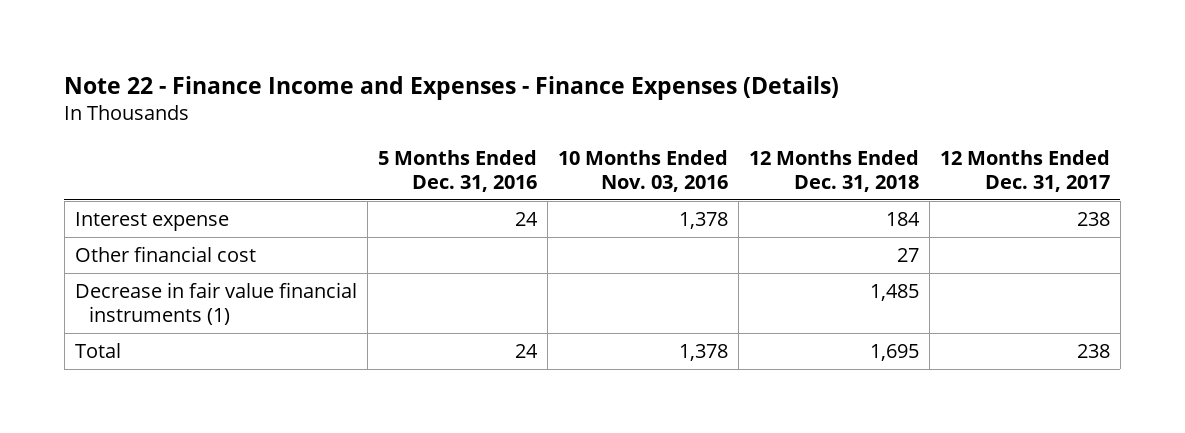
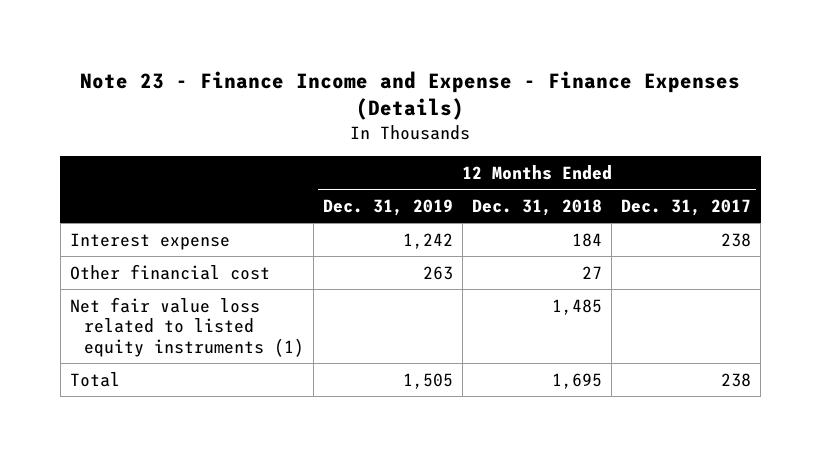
[64,76,840,101] Note 22 - Finance Income and Expenses - Finance Expenses (Details) -> [80,70,741,120] Note 23 - Finance Income and Expense - Finance Expenses (Details)
[377,149,537,192] 5 Months Ended Dec. 31, 2016 -> none
[557,149,728,192] 10 Months Ended Nov. 03, 2016 -> none
none -> [322,199,453,217] Dec. 31, 2019
[74,281,357,325] Decrease in fair value financial instruments (1) -> [69,296,304,358] Net fair value loss related to listed equity instruments (1)

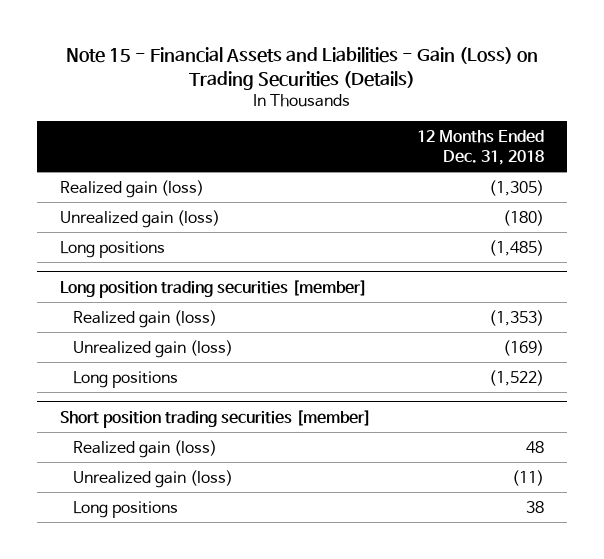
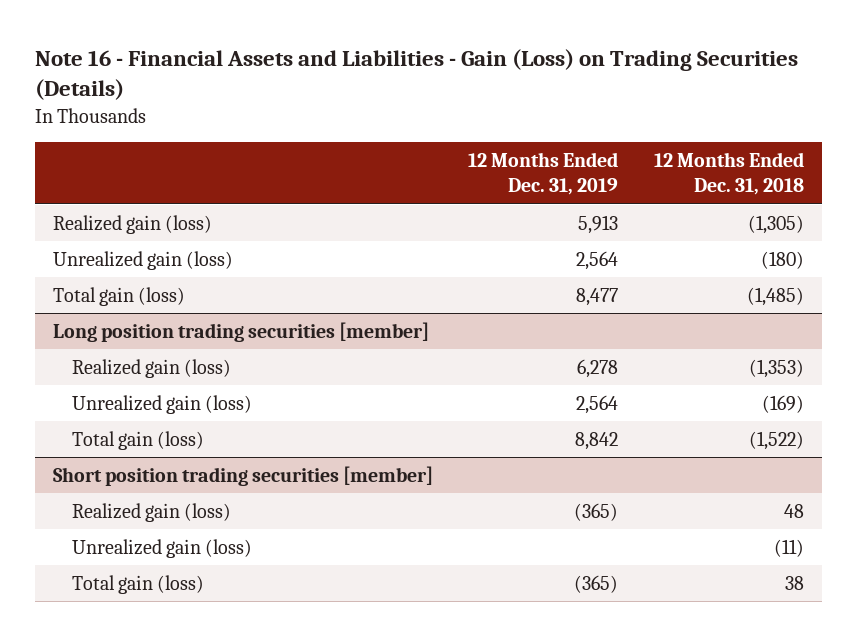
[65,46,538,90] Note 15 - Financial Assets and Liabilities - Gain (Loss) on Trading Securities (Details) -> [35,48,799,101] Note 16 - Financial Assets and Liabilities - Gain (Loss) on Trading Securities (Details)
none -> [468,152,619,196] 12 Months Ended Dec. 31, 2019
[59,240,165,258] Long positions -> [52,286,185,306] Total gain (loss)
[72,370,178,388] Long positions -> [71,430,204,450] Total gain (loss)
[72,500,178,518] Long positions -> [71,574,204,594] Total gain (loss)

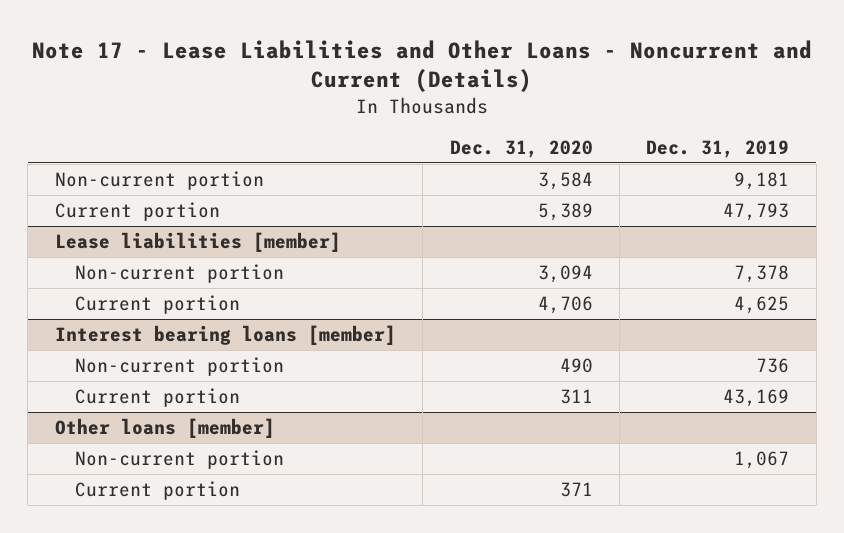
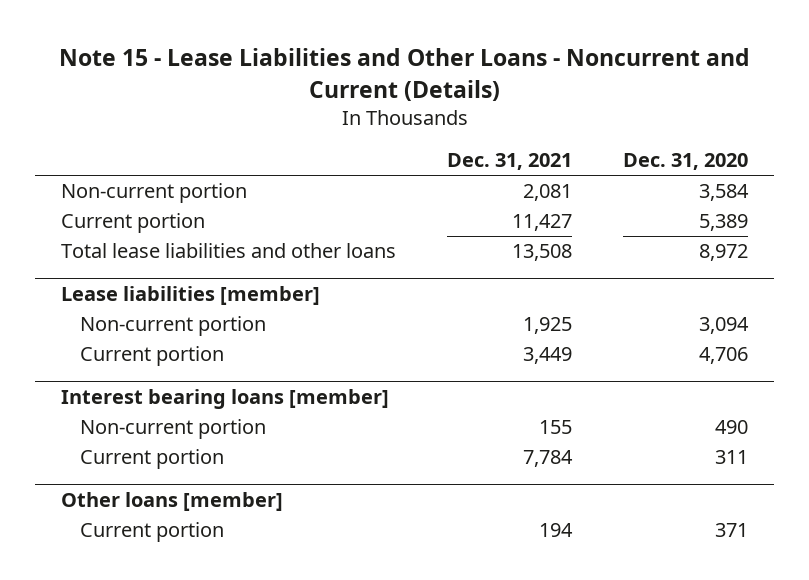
[32,39,813,93] Note 17 - Lease Liabilities and Other Loans - Noncurrent and Current (Details) -> [58,48,750,101] Note 15 - Lease Liabilities and Other Loans - Noncurrent and Current (Details)
[646,139,790,158] Dec. 31, 2019 -> none
none -> [447,153,573,171] Dec. 31, 2021
none -> [60,243,396,259] Total lease liabilities and other loans
[75,450,285,470] Non-current portion -> none

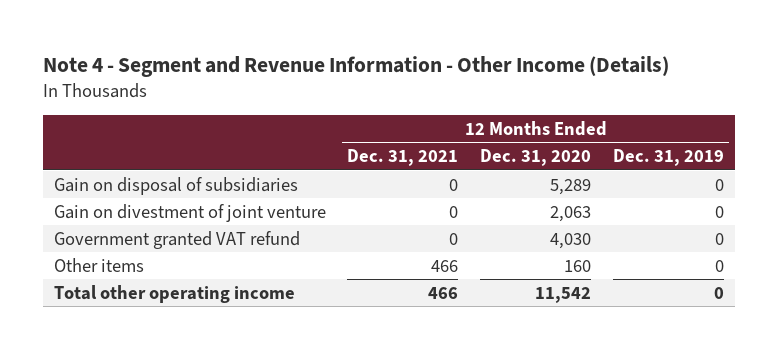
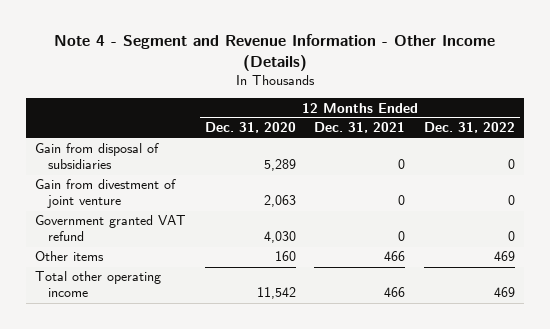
[612,149,724,167] Dec. 31, 2019 -> none
none -> [423,122,515,134] Dec. 31, 2022
[53,176,298,195] Gain on disposal of subsidiaries -> [34,143,159,170] Gain from disposal of subsidiaries
[53,203,326,222] Gain on divestment of joint venture -> [34,179,176,209] Gain from divestment of joint venture

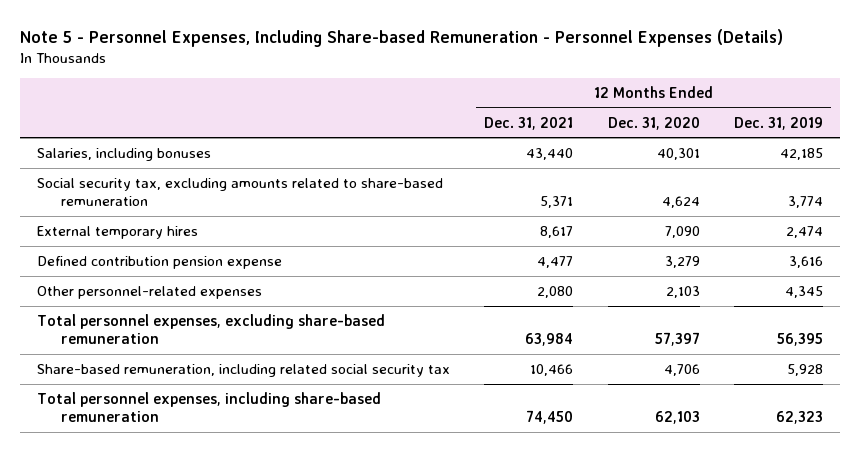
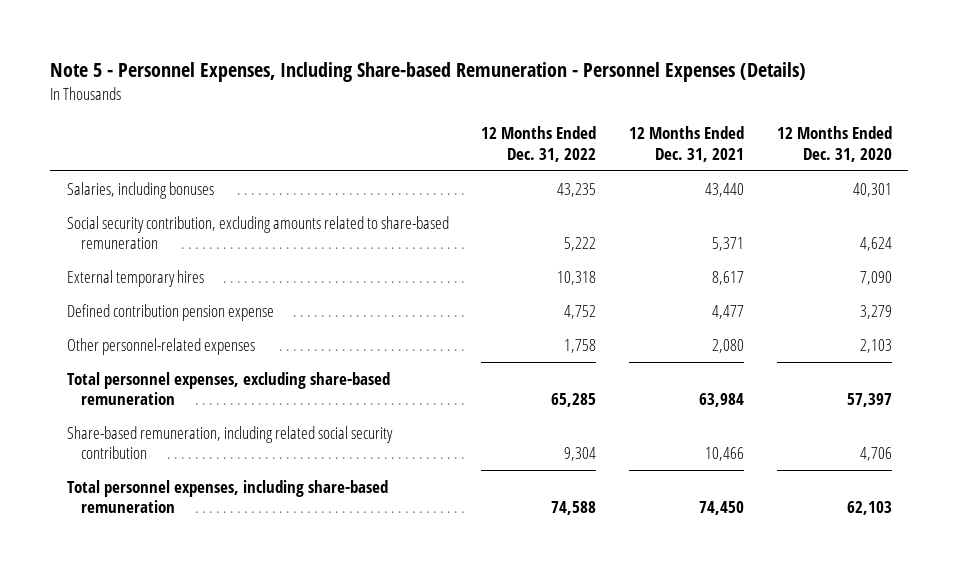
[733,116,823,130] Dec. 31, 2019 -> none
none -> [481,126,597,162] 12 Months Ended Dec. 31, 2022
[37,177,444,207] Social security tax, excluding amounts related to share-based remuneration -> [66,215,449,250] Social security contribution, excluding amounts related to share-based remuneration
[37,363,451,377] Share-based remuneration, including related social security tax -> [66,425,393,460] Share-based remuneration, including related social security contribution

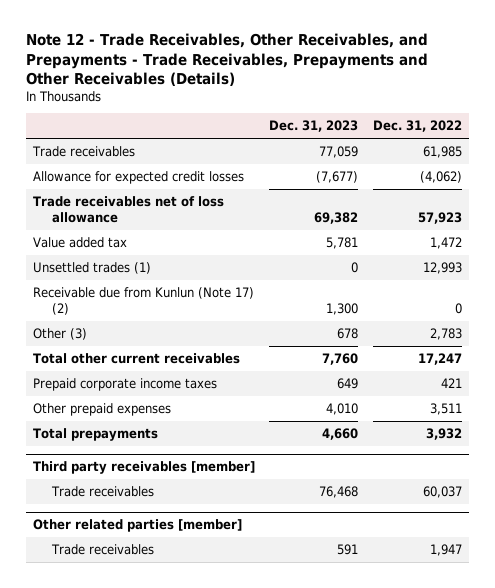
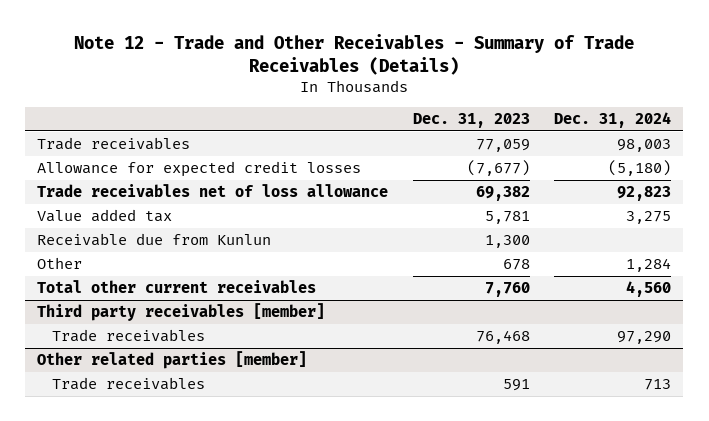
[26,33,429,87] Note 12 - Trade Receivables, Other Receivables, and Prepayments - Trade Receivables, Prepayments and Other Receivables (Details) -> [74,33,635,75] Note 12 - Trade and Other Receivables - Summary of Trade Receivables (Details)
[372,120,462,133] Dec. 31, 2022 -> none
none -> [554,112,672,129] Dec. 31, 2024
[33,261,152,274] Unsettled trades (1) -> none
[33,286,255,316] Receivable due from Kunlun (Note 17) (2) -> [37,233,272,247] Receivable due from Kunlun
[33,327,88,340] Other (3) -> [37,257,83,270] Other
[33,377,218,391] Prepaid corporate income taxes -> none
[33,402,172,416] Other prepaid expenses -> none
[33,427,159,441] Total prepayments -> none

